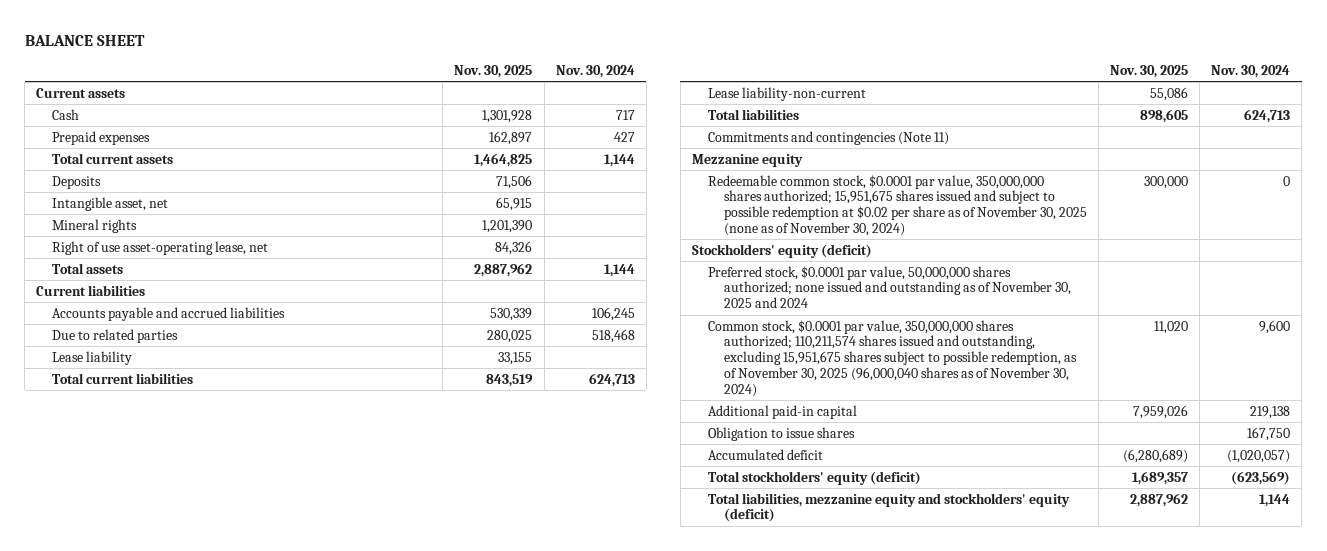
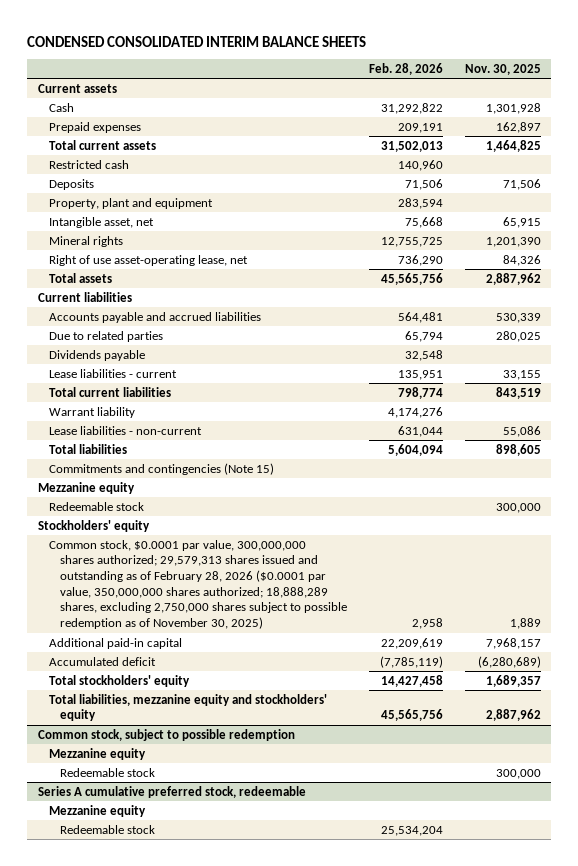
[24,34,145,46] BALANCE SHEET -> [27,35,367,47] CONDENSED CONSOLIDATED INTERIM BALANCE SHEETS
[555,65,635,79] Nov. 30, 2024 -> none
none -> [368,62,443,75] Feb. 28, 2026
none -> [49,159,130,169] Restricted cash
none -> [49,197,214,209] Property, plant and equipment
none -> [49,349,146,361] Dividends payable
[52,350,133,365] Lease liability -> [49,368,178,378] Lease liabilities - current
none -> [49,406,136,418] Warrant liability
[707,86,866,101] Lease liability-non-current -> [49,425,203,435] Lease liabilities - non-current
[707,130,949,145] Commitments and contingencies (Note 11) -> [49,462,275,475] Commitments and contingencies (Note 15)
[707,265,1071,309] Preferred stock, $0.0001 par value, 50,000,000 shares authorized; none issued and outstanding as of November 30, 2025 and 2024 -> none
[707,426,855,441] Obligation to issue shares -> none
[707,174,1087,236] Redeemable common stock, $0.0001 par value, 350,000,000 shares authorized; 15,951,675 shares issued and subject to possible redemption at $0.02 per share as of November 30, 2025 (none as of November 30, 2024) -> [49,501,145,511] Redeemable stock
[691,243,872,258] Stockholders' equity (deficit) -> [37,519,150,532] Stockholders' equity
[707,319,1077,397] Common stock, $0.0001 par value, 350,000,000 shares authorized; 110,211,574 shares issued and outstanding, excluding 15,951,675 shares subject to possible redemption, as of November 30, 2025 (96,000,040 shares as of November 30, 2024) -> [49,539,348,630] Common stock, $0.0001 par value, 300,000,000 shares authorized; 29,579,313 shares issued and outstanding as of February 28, 2026 ($0.0001 par value, 350,000,000 shares authorized; 18,888,289 shares, excluding 2,750,000 shares subject to possible redemption as of November 30, 2025)
[1154,320,1189,334] 11,020 -> [509,618,541,630] 1,889
[1133,404,1189,419] 7,959,026 -> [485,637,541,649] 7,968,157
[707,470,921,485] Total stockholders' equity (deficit) -> [49,674,191,687] Total stockholders' equity
[707,492,1070,523] Total liabilities, mezzanine equity and stockholders' equity (deficit) -> [49,693,328,722] Total liabilities, mezzanine equity and stockholders' equity
none -> [37,728,295,741] Common stock, subject to possible redemption
none -> [49,747,147,760] Mezzanine equity
none -> [60,767,156,777] Redeemable stock
none -> [37,785,306,798] Series A cumulative preferred stock, redeemable
none -> [49,804,147,817] Mezzanine equity
none -> [60,824,156,834] Redeemable stock

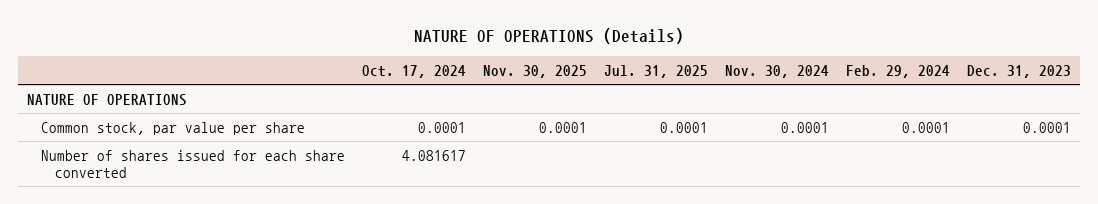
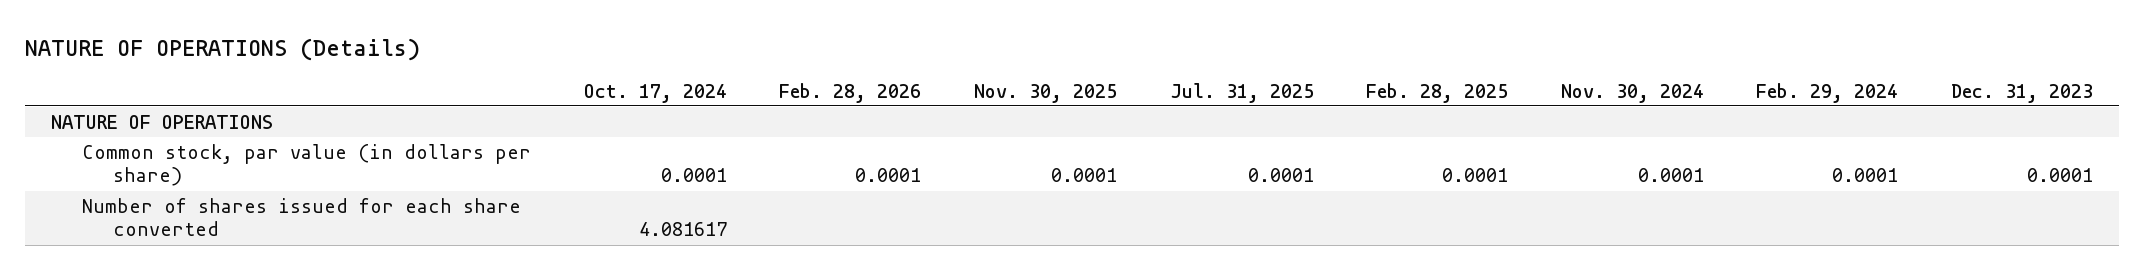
none -> [779,82,922,103] Feb. 28, 2026
none -> [1366,82,1509,103] Feb. 28, 2025
[40,121,305,135] Common stock, par value per share -> [82,143,532,187] Common stock, par value (in dollars per share)

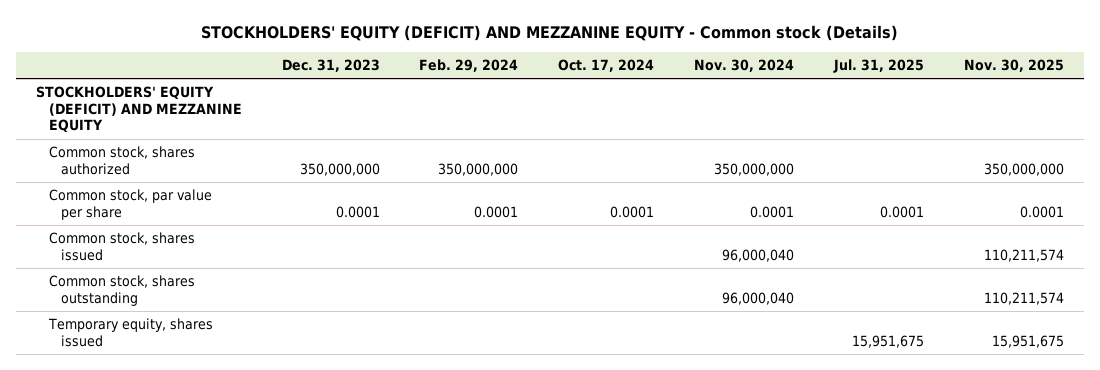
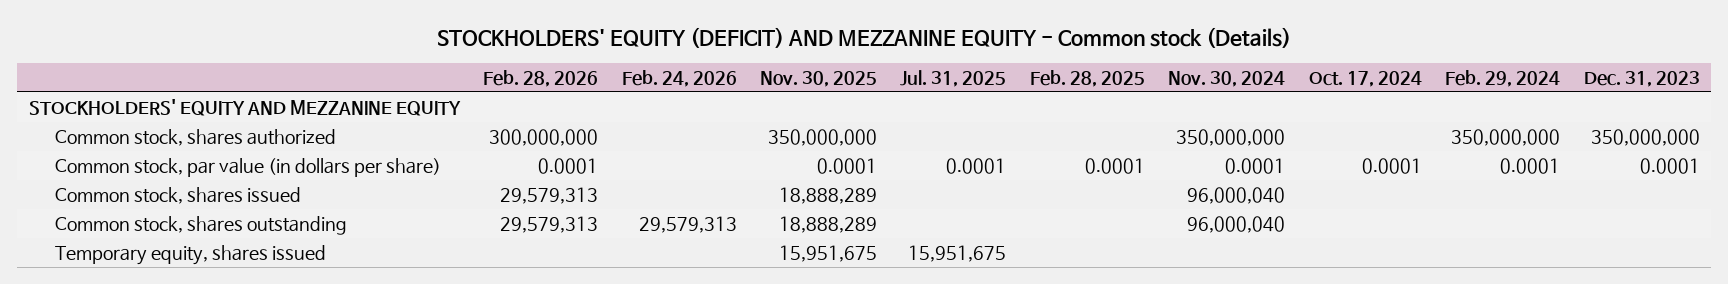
none -> [483,69,599,87] Feb. 28, 2026
none -> [621,69,737,87] Feb. 24, 2026
none -> [1029,69,1145,87] Feb. 28, 2025
[36,86,242,134] STOCKHOLDERS' EQUITY (DEFICIT) AND MEZZANINE EQUITY -> [28,98,461,116] STOCKHOLDERS' EQUITY AND MEZZANINE EQUITY
[48,189,212,220] Common stock, par value per share -> [54,157,441,177] Common stock, par value (in dollars per share)
[983,248,1064,262] 110,211,574 -> [779,186,878,204] 18,888,289
[983,291,1064,305] 110,211,574 -> [779,215,878,233] 18,888,289

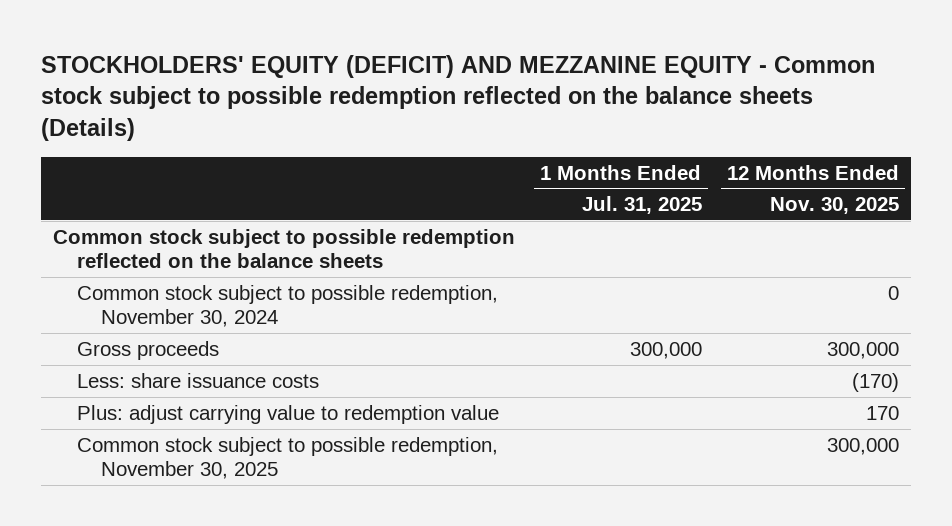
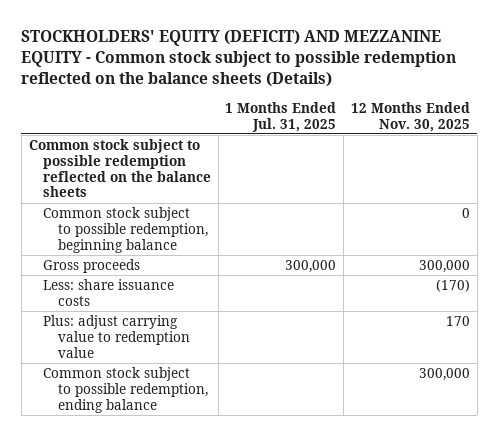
[77,284,499,328] Common stock subject to possible redemption, November 30, 2024 -> [43,206,208,253] Common stock subject to possible redemption, beginning balance
[77,436,499,480] Common stock subject to possible redemption, November 30, 2025 -> [43,366,208,413] Common stock subject to possible redemption, ending balance

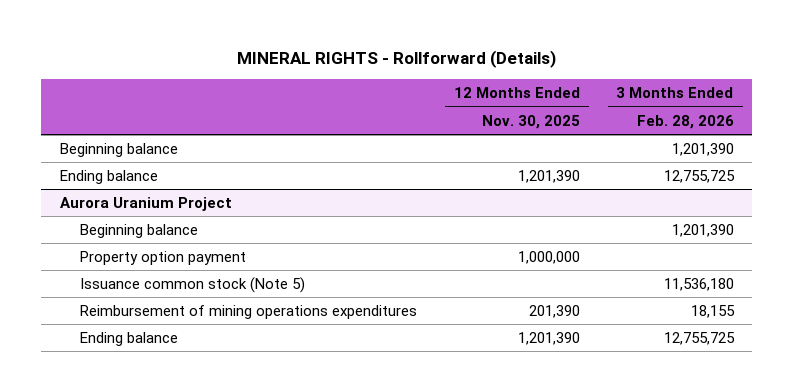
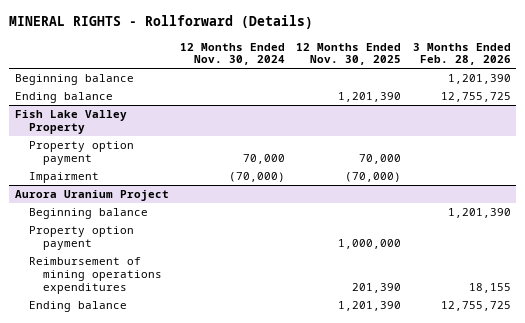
none -> [179,42,285,66] 12 Months Ended Nov. 30, 2024
none -> [14,109,127,134] Fish Lake Valley Property
none -> [28,140,134,165] Property option payment
none -> [28,171,99,183] Impairment
[80,277,306,294] Issuance common stock (Note 5) -> none

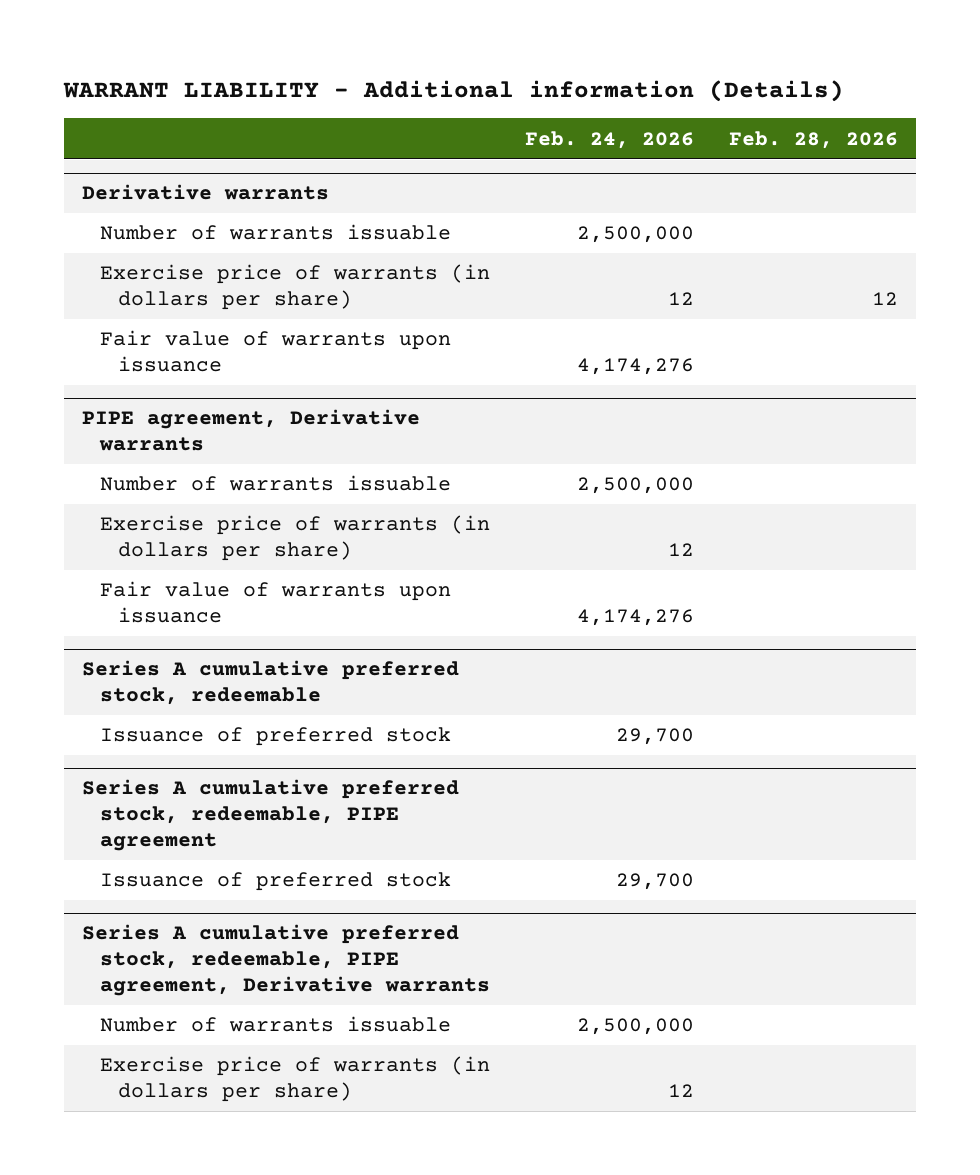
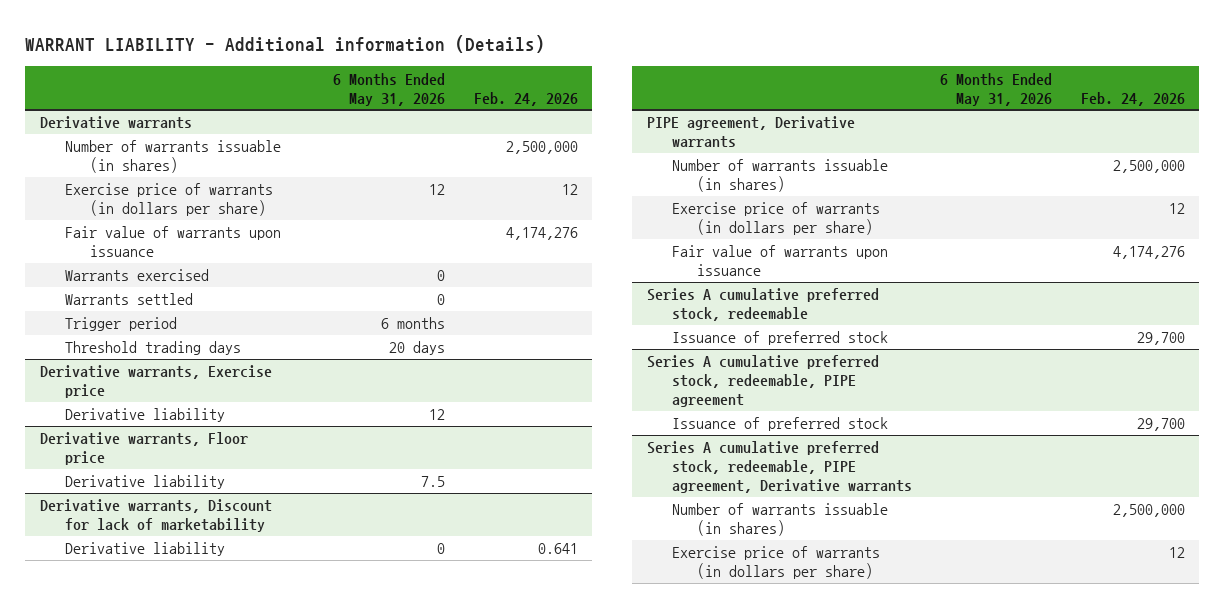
[729,130,899,149] Feb. 28, 2026 -> none
none -> [333,72,446,106] 6 Months Ended May 31, 2026
[99,224,451,241] Number of warrants issuable -> [64,140,281,174] Number of warrants issuable (in shares)
none -> [64,269,209,282] Warrants exercised
none -> [64,293,193,306] Warrants settled
none -> [64,317,177,332] Trigger period
none -> [64,341,241,356] Threshold trading days
none -> [39,365,272,399] Derivative warrants, Exercise price
none -> [64,408,225,423] Derivative liability
none -> [39,432,248,466] Derivative warrants, Floor price
none -> [64,475,225,490] Derivative liability
none -> [39,499,272,533] Derivative warrants, Discount for lack of marketability
none -> [64,542,225,557] Derivative liability
[99,475,451,492] Number of warrants issuable -> [671,159,888,193] Number of warrants issuable (in shares)
[99,1016,451,1033] Number of warrants issuable -> [671,503,888,537] Number of warrants issuable (in shares)

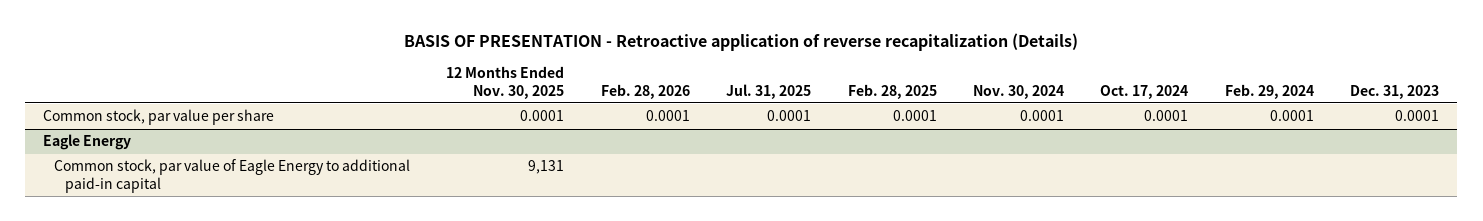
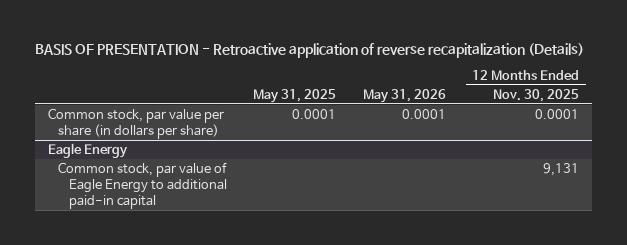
[600,83,690,99] Feb. 28, 2026 -> none
[726,83,812,99] Jul. 31, 2025 -> none
[847,83,937,99] Feb. 28, 2025 -> none
[972,84,1064,99] Nov. 30, 2024 -> none
[1100,84,1189,99] Oct. 17, 2024 -> none
[1224,83,1314,99] Feb. 29, 2024 -> none
[1350,84,1440,99] Dec. 31, 2023 -> none
none -> [253,88,337,103] May 31, 2025
none -> [362,88,446,103] May 31, 2026
[43,109,275,126] Common stock, par value per share -> [47,107,224,139] Common stock, par value per share (in dollars per share)

